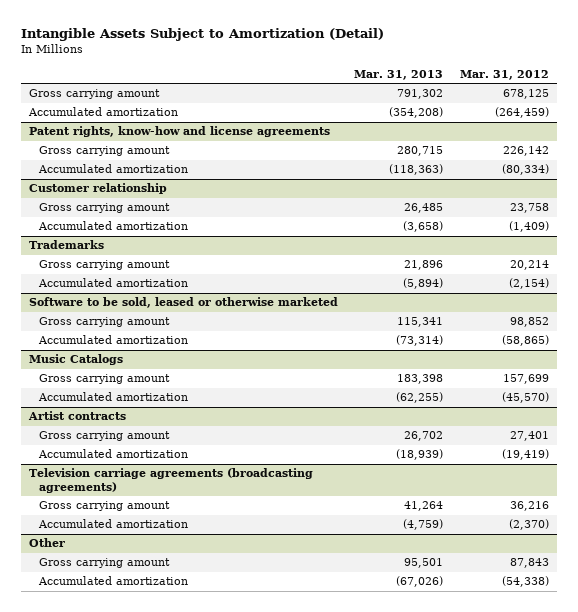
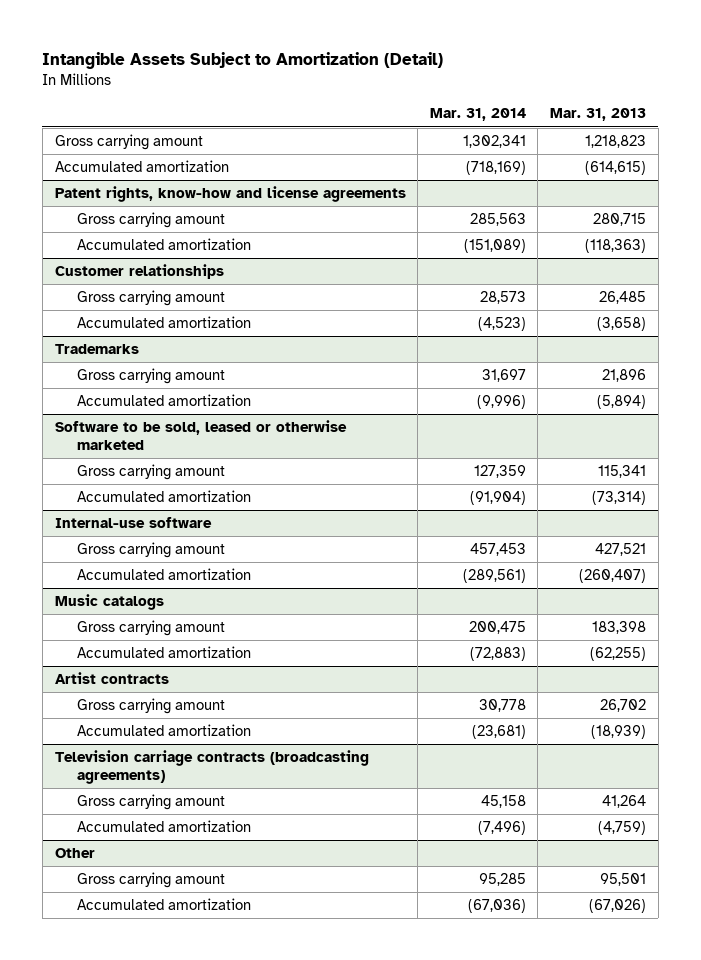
[459,70,549,81] Mar. 31, 2012 -> none
none -> [429,108,526,122] Mar. 31, 2014
[397,89,444,100] 791,302 -> [585,135,647,149] 1,218,823
[389,107,444,119] (354,208) -> [585,161,647,176] (614,615)
[29,183,168,195] Customer relationship -> [54,264,224,280] Customer relationships
none -> [54,517,212,529] Internal-use software
none -> [77,542,226,559] Gross carrying amount
none -> [77,568,252,581] Accumulated amortization
[29,354,124,366] Music Catalogs -> [54,594,164,611] Music catalogs
[29,468,314,494] Television carriage agreements (broadcasting agreements) -> [54,750,369,785] Television carriage contracts (broadcasting agreements)

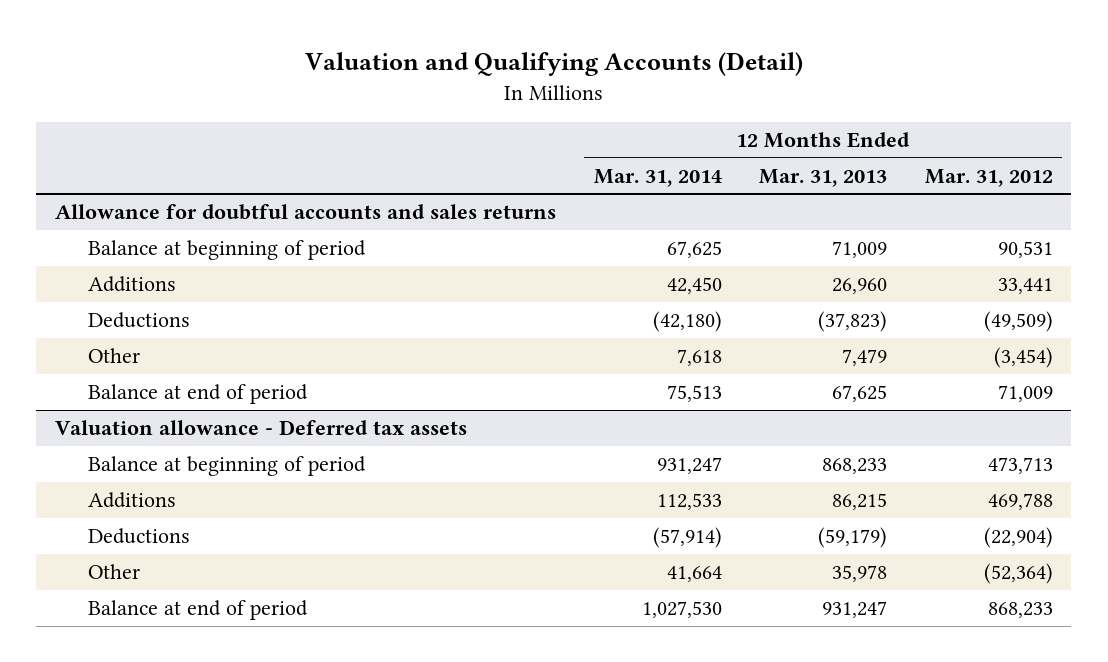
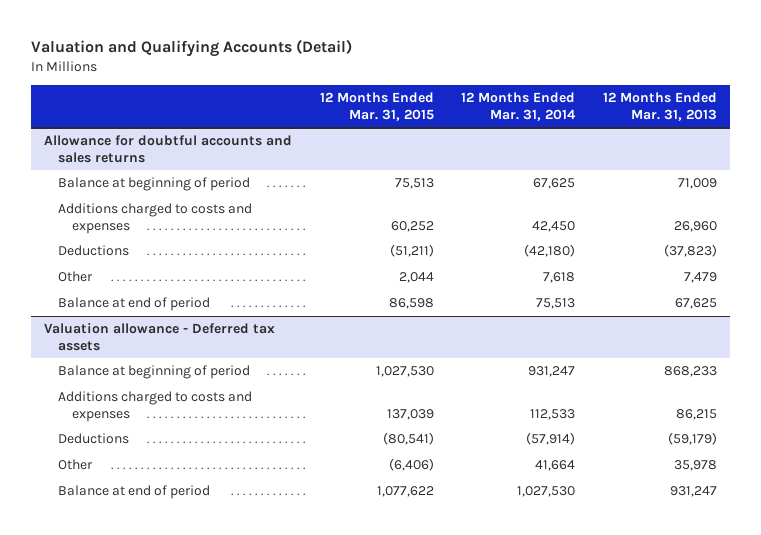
[924,168,1053,187] Mar. 31, 2012 -> none
none -> [319,91,434,121] 12 Months Ended Mar. 31, 2015
[87,275,176,292] Additions -> [58,203,253,234] Additions charged to costs and expenses
[87,491,176,508] Additions -> [58,391,253,422] Additions charged to costs and expenses

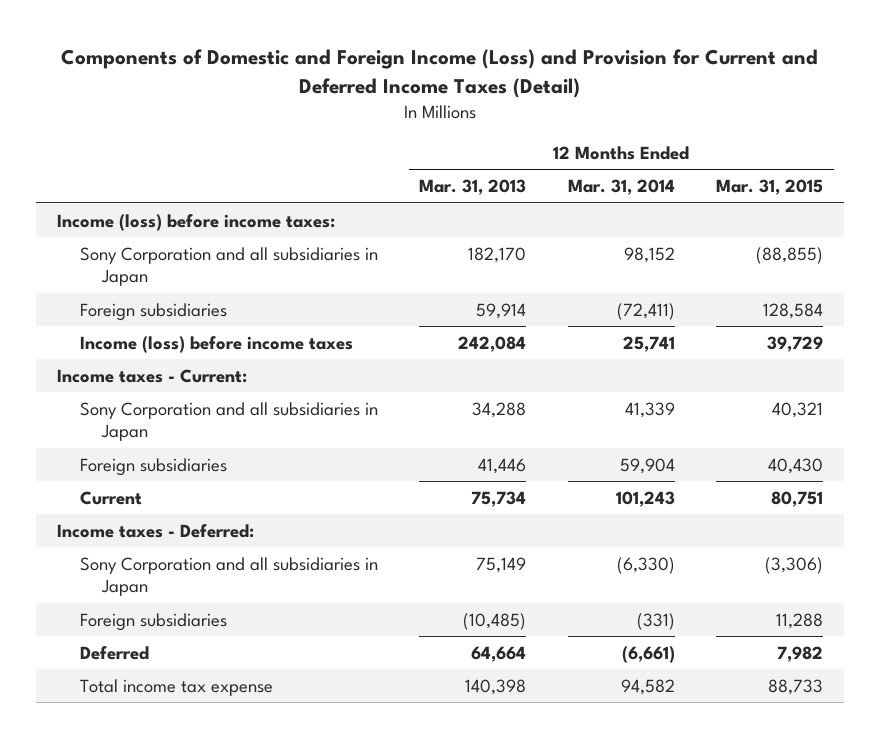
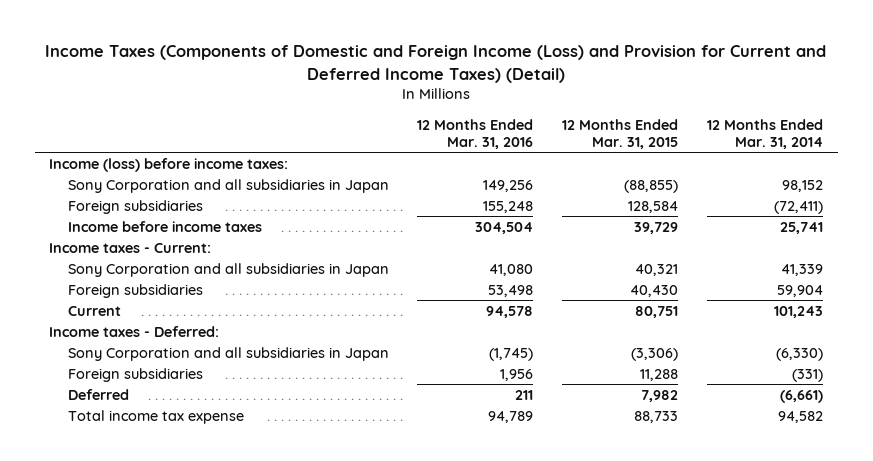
[60,49,818,98] Components of Domestic and Foreign Income (Loss) and Provision for Current and Deferred Income Taxes (Detail) -> [45,45,827,83] Income Taxes (Components of Domestic and Foreign Income (Loss) and Provision for Current and Deferred Income Taxes) (Detail)
[419,179,527,196] Mar. 31, 2013 -> none
none -> [417,118,534,149] 12 Months Ended Mar. 31, 2016
[79,335,353,353] Income (loss) before income taxes -> [67,220,262,232] Income before income taxes

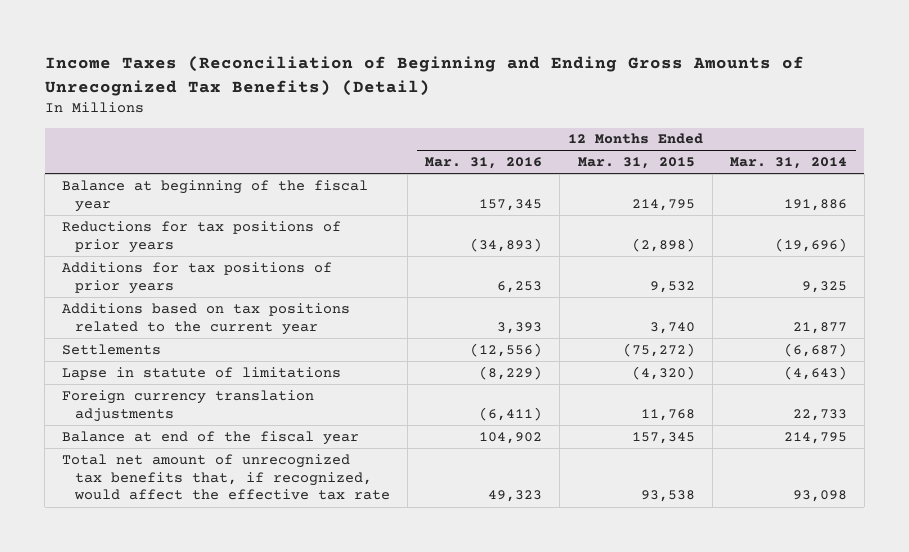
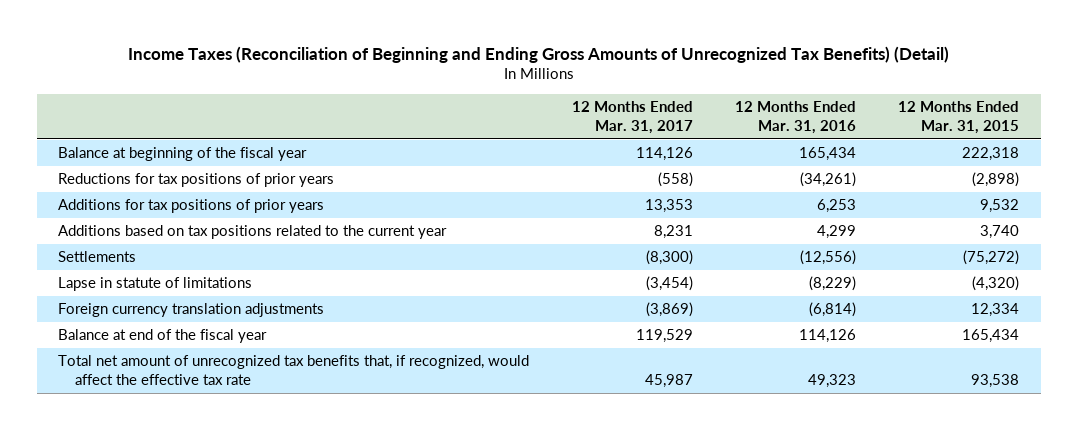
[729,157,847,170] Mar. 31, 2014 -> none
none -> [571,101,693,135] 12 Months Ended Mar. 31, 2017
[479,198,543,211] 157,345 -> [799,147,857,162] 165,434
[631,198,695,211] 214,795 -> [962,147,1020,162] 222,318
[470,237,543,252] (34,893) -> [800,172,857,188] (34,261)
[497,321,543,334] 3,393 -> [817,225,857,240] 4,299
[479,406,543,421] (6,411) -> [809,302,857,318] (6,814)
[640,408,695,421] 11,768 -> [971,303,1020,318] 12,334
[479,431,543,444] 104,902 -> [799,329,857,344] 114,126
[631,431,695,444] 157,345 -> [962,329,1020,344] 165,434

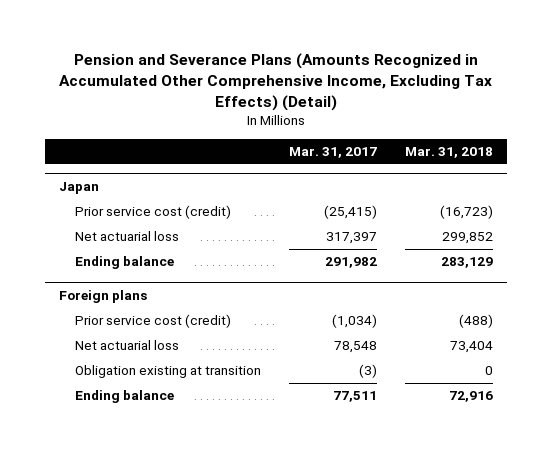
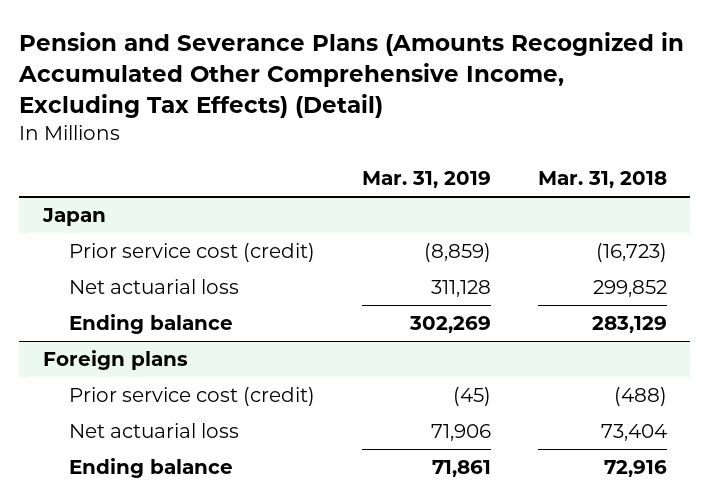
[289,147,378,159] Mar. 31, 2017 -> none
none -> [361,171,491,189] Mar. 31, 2019
[75,365,262,379] Obligation existing at transition -> none

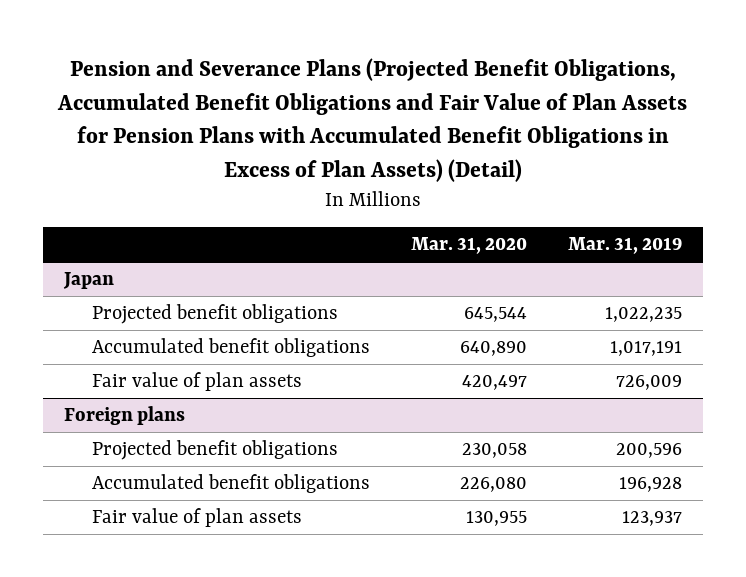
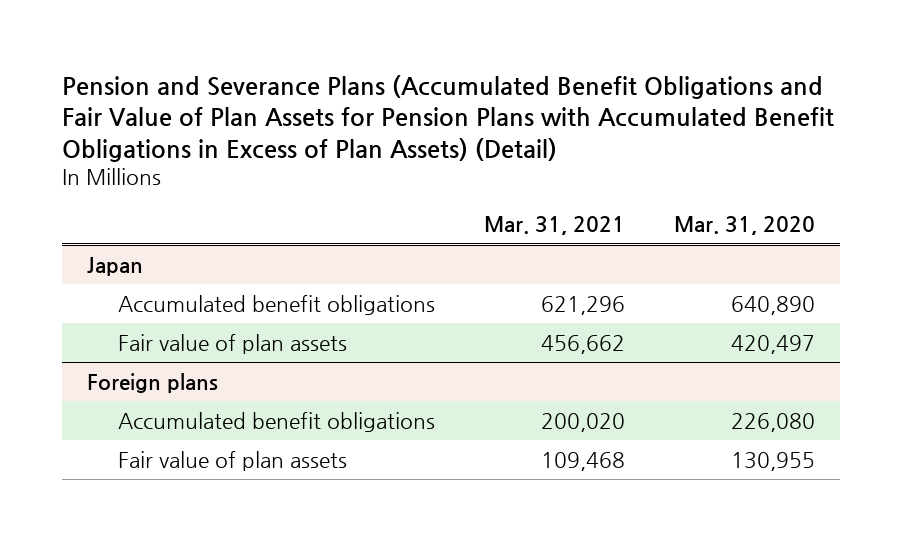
[56,58,687,182] Pension and Severance Plans (Projected Benefit Obligations, Accumulated Benefit Obligations and Fair Value of Plan Assets for Pension Plans with Accumulated Benefit Obligations in Excess of Plan Assets) (Detail) -> [62,74,835,162] Pension and Severance Plans (Accumulated Benefit Obligations and Fair Value of Plan Assets for Pension Plans with Accumulated Benefit Obligations in Excess of Plan Assets) (Detail)
[568,237,683,255] Mar. 31, 2019 -> none
none -> [484,215,626,235] Mar. 31, 2021
[91,304,338,325] Projected benefit obligations -> none
[91,440,338,461] Projected benefit obligations -> none

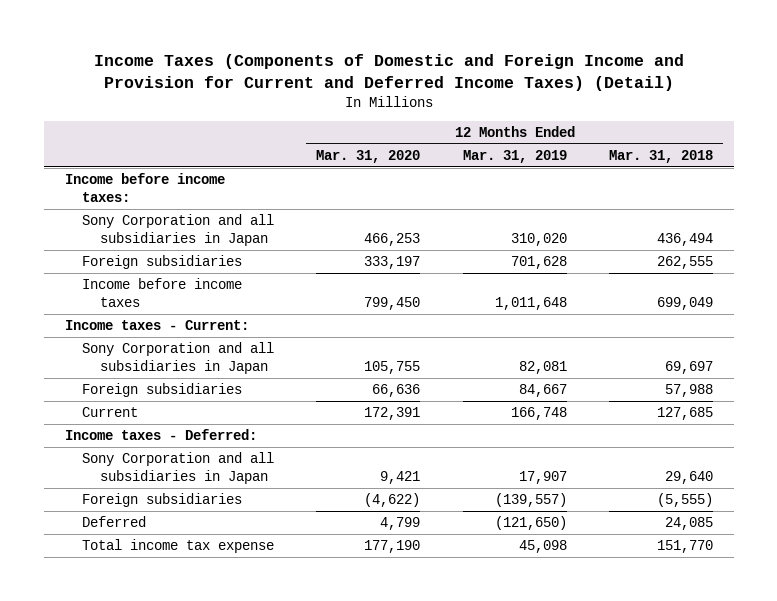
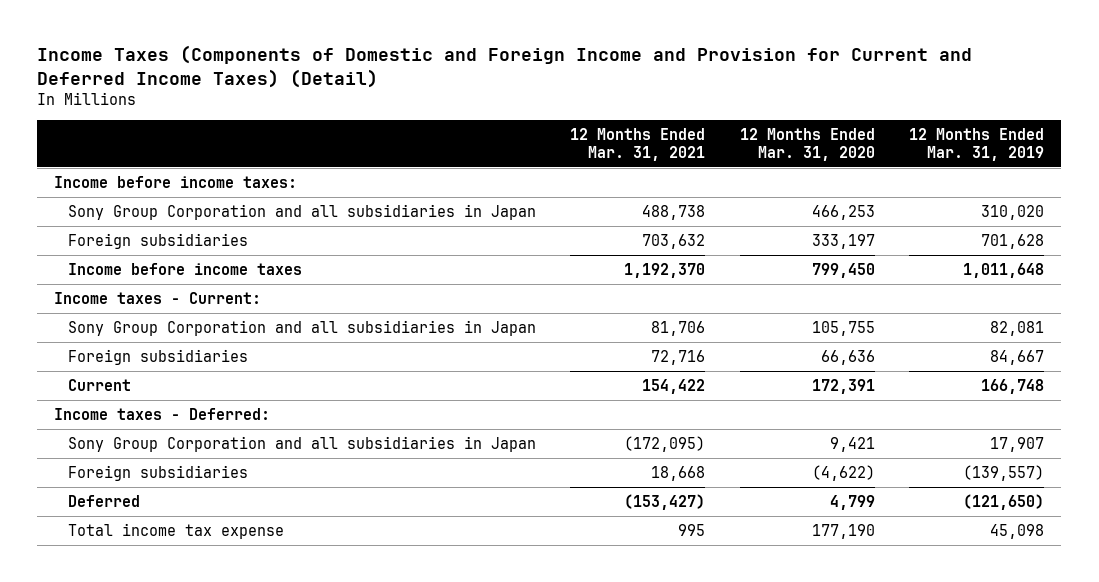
[608,149,713,163] Mar. 31, 2018 -> none
none -> [570,128,706,162] 12 Months Ended Mar. 31, 2021
[82,214,275,246] Sony Corporation and all subsidiaries in Japan -> [68,203,537,220] Sony Group Corporation and all subsidiaries in Japan
[82,342,275,374] Sony Corporation and all subsidiaries in Japan -> [68,319,537,336] Sony Group Corporation and all subsidiaries in Japan
[82,452,275,484] Sony Corporation and all subsidiaries in Japan -> [68,435,537,452] Sony Group Corporation and all subsidiaries in Japan

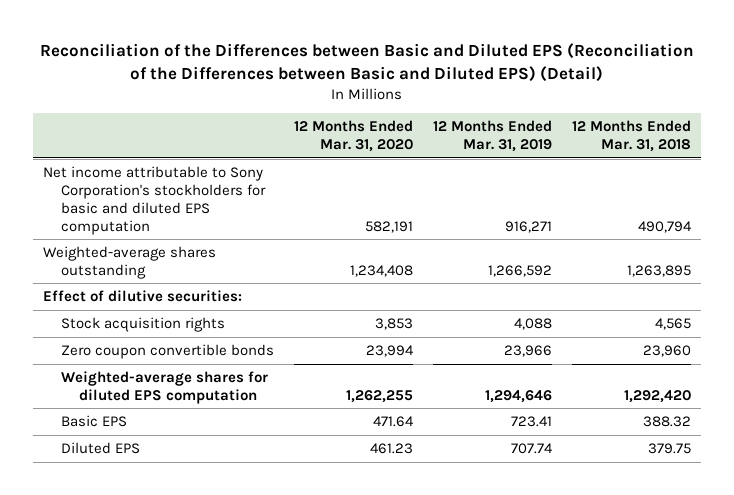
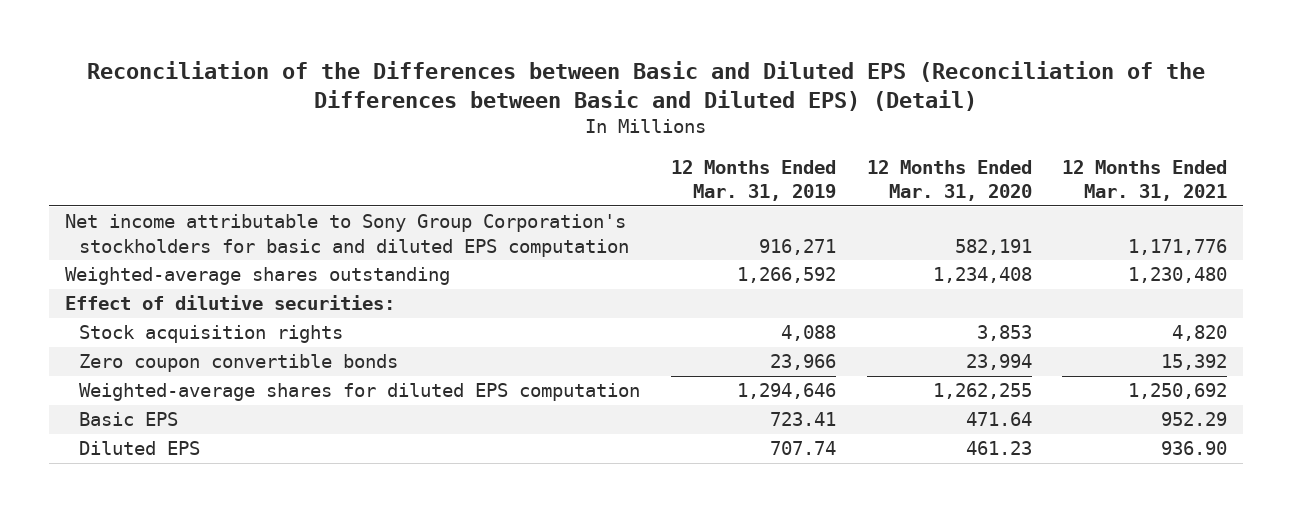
[572,120,692,153] 12 Months Ended Mar. 31, 2018 -> none
none -> [1062,159,1228,201] 12 Months Ended Mar. 31, 2021
[42,165,266,235] Net income attributable to Sony Corporation's stockholders for basic and diluted EPS computation -> [64,214,630,257] Net income attributable to Sony Group Corporation's stockholders for basic and diluted EPS computation

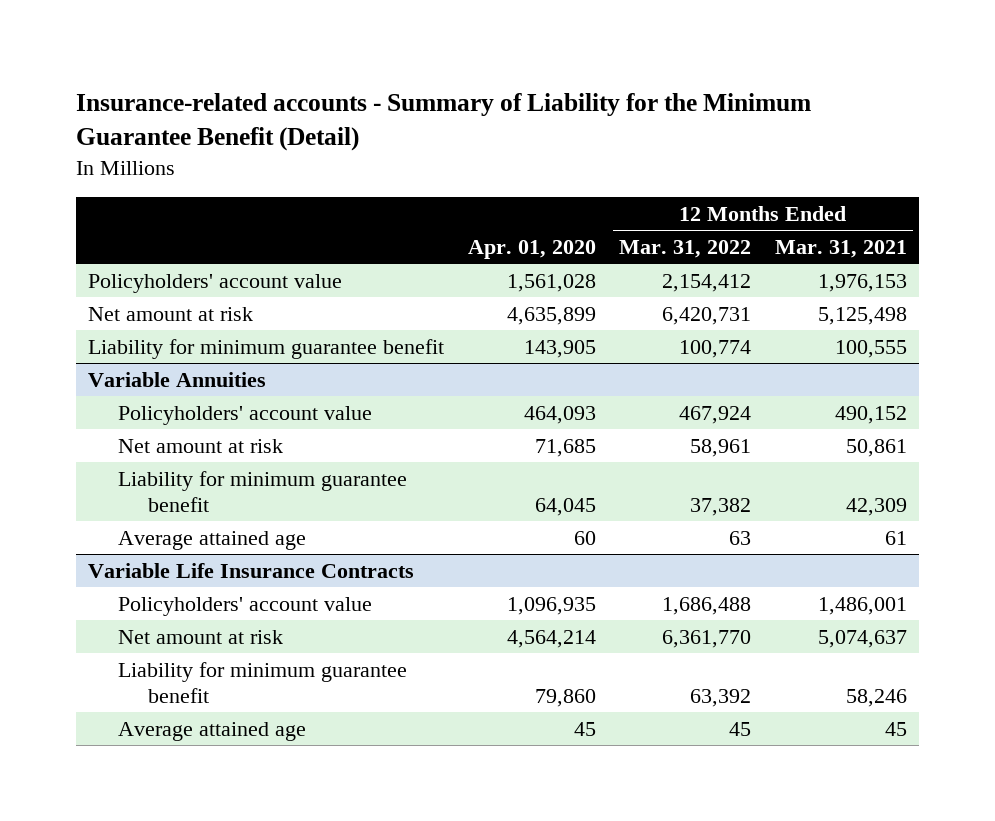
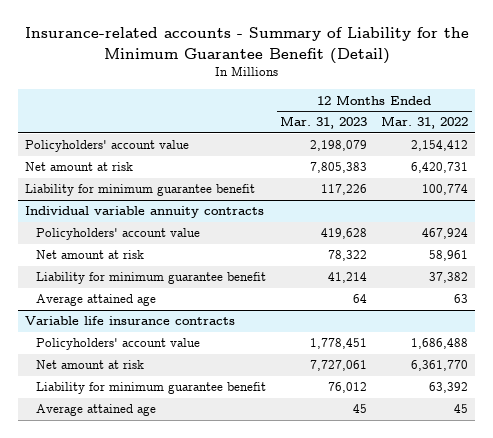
[467,240,596,260] Apr. 01, 2020 -> none
[774,240,907,259] Mar. 31, 2021 -> none
none -> [280,116,368,130] Mar. 31, 2023
[88,371,267,387] Variable Annuities -> [24,206,264,219] Individual variable annuity contracts
[88,562,415,578] Variable Life Insurance Contracts -> [24,316,235,326] Variable life insurance contracts

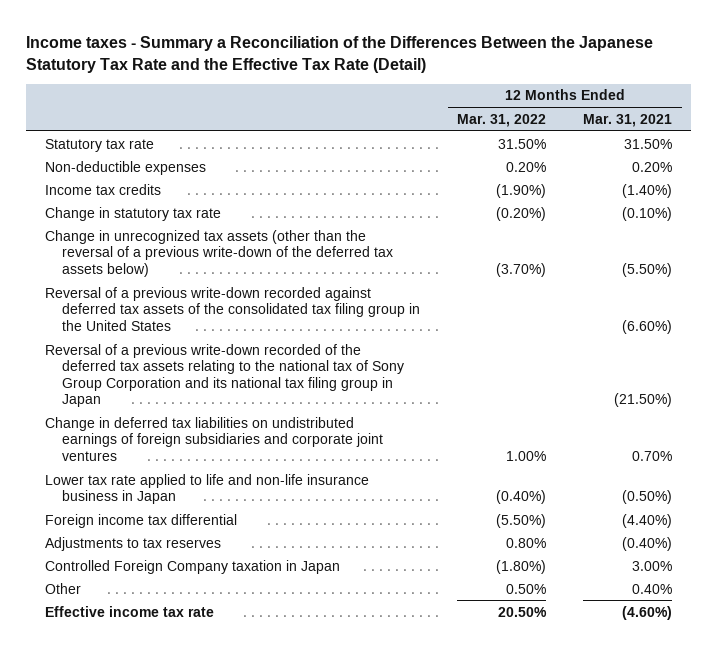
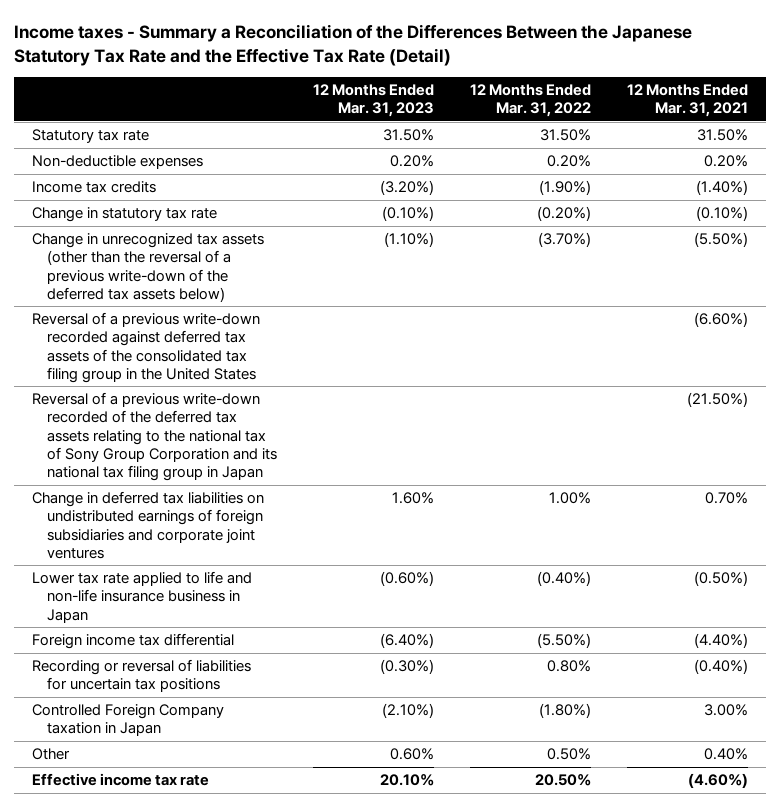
none -> [313,83,435,118] 12 Months Ended Mar. 31, 2023
[44,536,221,551] Adjustments to tax reserves -> none
none -> [32,659,252,693] Recording or reversal of liabilities for uncertain tax positions

